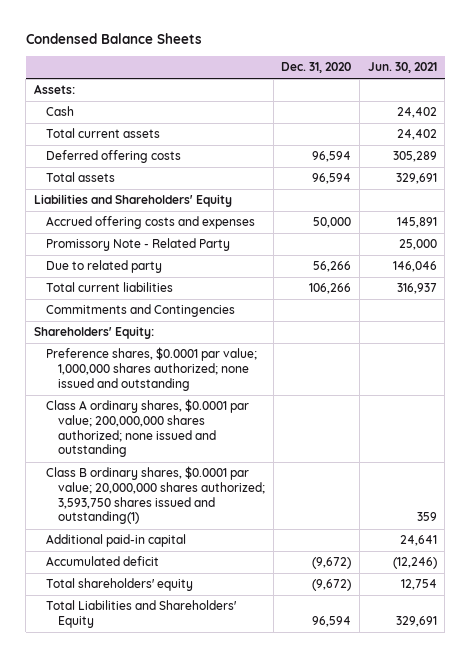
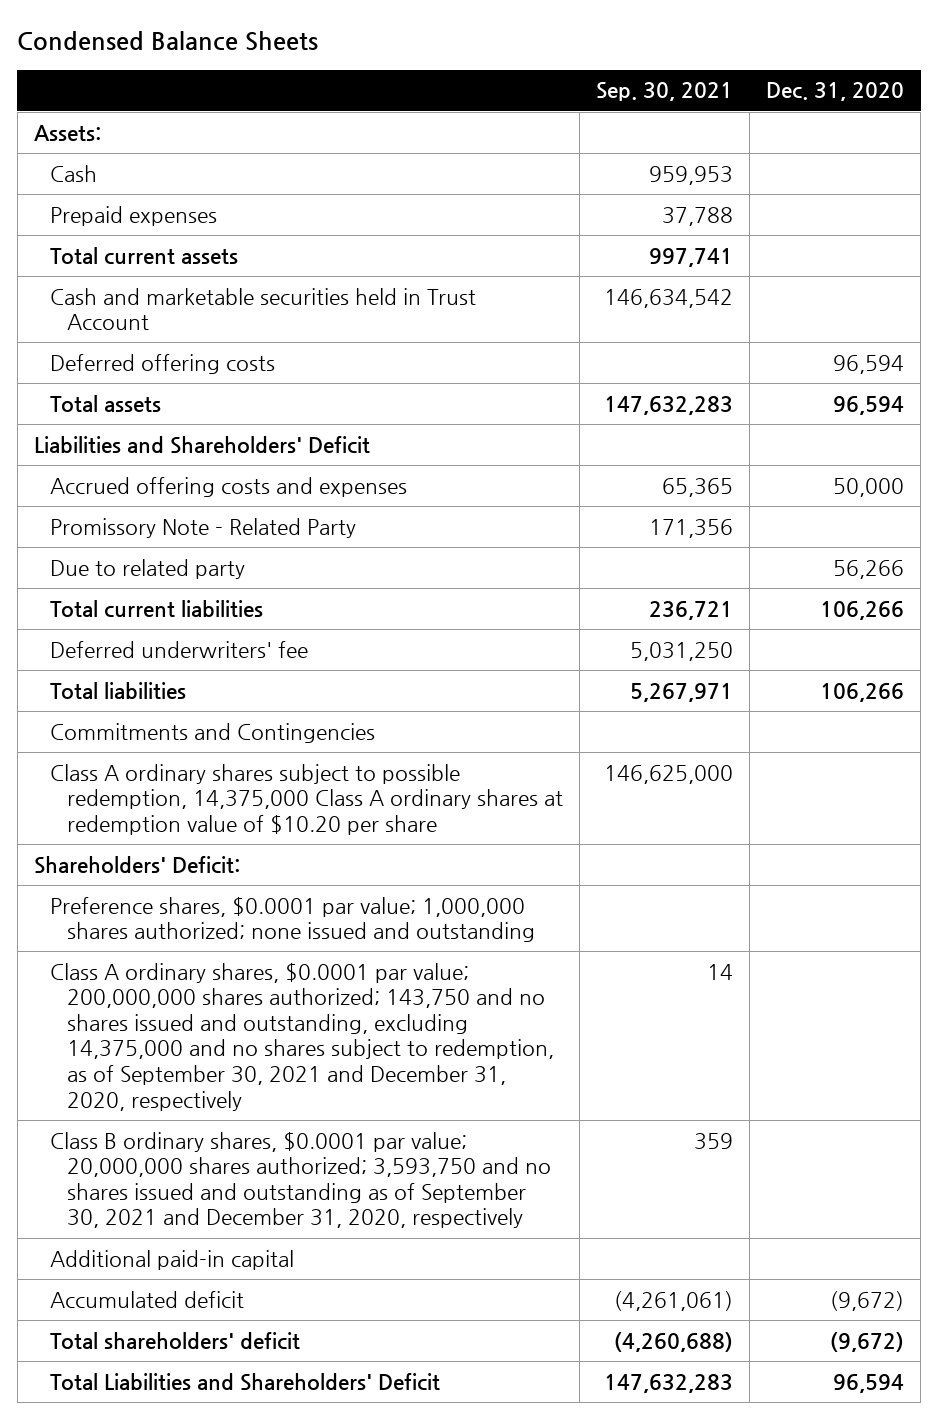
[367,62,437,74] Jun. 30, 2021 -> none
none -> [595,82,733,102] Sep. 30, 2021
none -> [50,205,218,226] Prepaid expenses
none -> [50,287,477,331] Cash and marketable securities held in Trust Account
[34,194,233,208] Liabilities and Shareholders' Equity -> [33,435,370,454] Liabilities and Shareholders' Deficit
none -> [50,640,309,658] Deferred underwriters' fee
none -> [50,681,187,699] Total liabilities
none -> [50,763,563,835] Class A ordinary shares subject to possible redemption, 14,375,000 Class A ordinary shares at redemption value of $10.20 per share
[34,326,155,340] Shareholders' Equity: -> [33,855,240,874] Shareholders' Deficit:
[46,399,250,458] Class A ordinary shares, $0.0001 par value; 200,000,000 shares authorized; none issued and outstanding -> [50,962,554,1111] Class A ordinary shares, $0.0001 par value; 200,000,000 shares authorized; 143,750 and no shares issued and outstanding, excluding 14,375,000 and no shares subject to redemption, as of September 30, 2021 and December 31, 2020, respectively
[46,466,266,525] Class B ordinary shares, $0.0001 par value; 20,000,000 shares authorized; 3,593,750 shares issued and outstanding(1) -> [50,1131,551,1229] Class B ordinary shares, $0.0001 par value; 20,000,000 shares authorized; 3,593,750 and no shares issued and outstanding as of September 30, 2021 and December 31, 2020, respectively
[46,578,194,592] Total shareholders' equity -> [50,1331,301,1350] Total shareholders' deficit
[46,600,237,629] Total Liabilities and Shareholders' Equity -> [50,1372,441,1391] Total Liabilities and Shareholders' Deficit

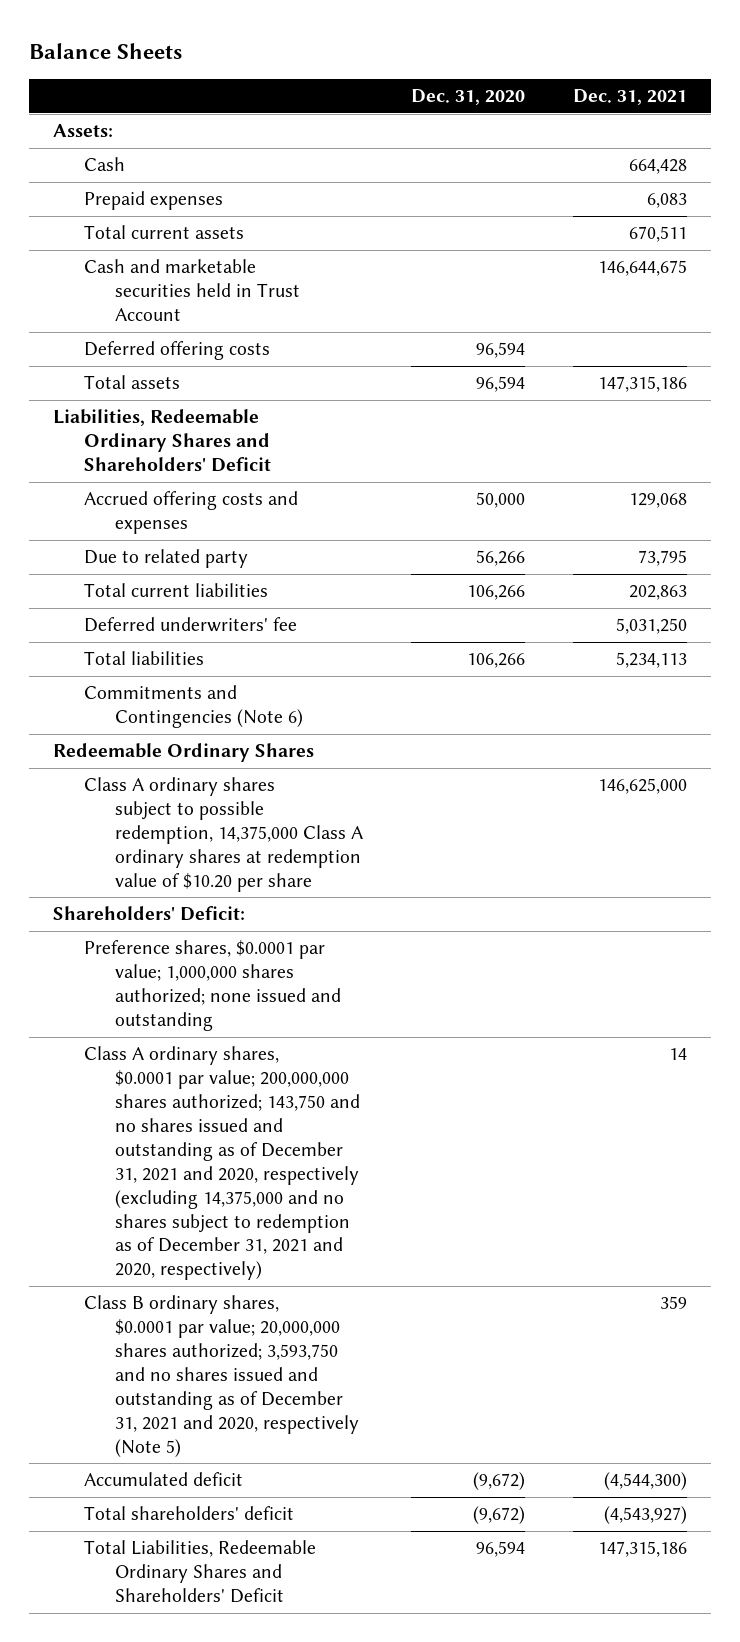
[17,31,319,52] Condensed Balance Sheets -> [29,43,183,60] Balance Sheets
[595,82,733,102] Sep. 30, 2021 -> none
none -> [573,89,688,106] Dec. 31, 2021
[33,435,370,454] Liabilities and Shareholders' Deficit -> [53,409,272,473] Liabilities, Redeemable Ordinary Shares and Shareholders' Deficit
[50,517,357,538] Promissory Note - Related Party -> none
[50,722,376,743] Commitments and Contingencies -> [84,685,304,729] Commitments and Contingencies (Note 6)
none -> [53,743,315,763] Redeemable Ordinary Shares
[50,1249,295,1270] Additional paid-in capital -> none
[50,962,554,1111] Class A ordinary shares, $0.0001 par value; 200,000,000 shares authorized; 143,750 and no shares issued and outstanding, excluding 14,375,000 and no shares subject to redemption, as of September 30, 2021 and December 31, 2020, respectively -> [84,1046,361,1281] Class A ordinary shares, $0.0001 par value; 200,000,000 shares authorized; 143,750 and no shares issued and outstanding as of December 31, 2021 and 2020, respectively (excluding 14,375,000 and no shares subject to redemption as of December 31, 2021 and 2020, respectively)
[50,1131,551,1229] Class B ordinary shares, $0.0001 par value; 20,000,000 shares authorized; 3,593,750 and no shares issued and outstanding as of September 30, 2021 and December 31, 2020, respectively -> [84,1295,360,1457] Class B ordinary shares, $0.0001 par value; 20,000,000 shares authorized; 3,593,750 and no shares issued and outstanding as of December 31, 2021 and 2020, respectively (Note 5)
[50,1372,441,1391] Total Liabilities and Shareholders' Deficit -> [84,1540,317,1604] Total Liabilities, Redeemable Ordinary Shares and Shareholders' Deficit

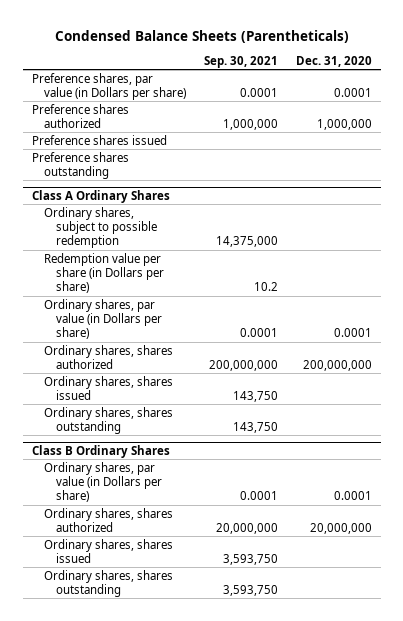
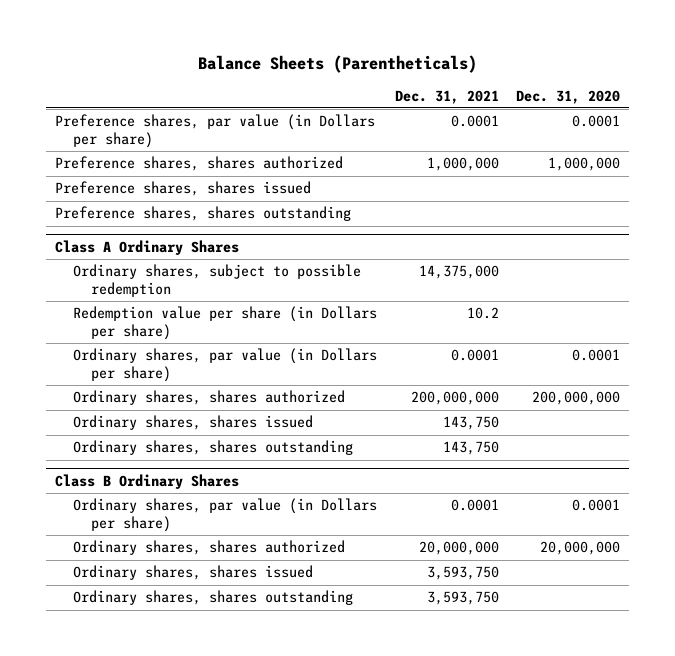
[54,29,349,43] Condensed Balance Sheets (Parentheticals) -> [197,54,477,73] Balance Sheets (Parentheticals)
[203,55,278,68] Sep. 30, 2021 -> none
none -> [394,89,499,104] Dec. 31, 2021
[31,103,129,128] Preference shares authorized -> [55,156,344,172] Preference shares, shares authorized
[31,134,167,145] Preference shares issued -> [55,181,312,197] Preference shares, shares issued
[31,151,129,179] Preference shares outstanding -> [55,206,352,222] Preference shares, shares outstanding

